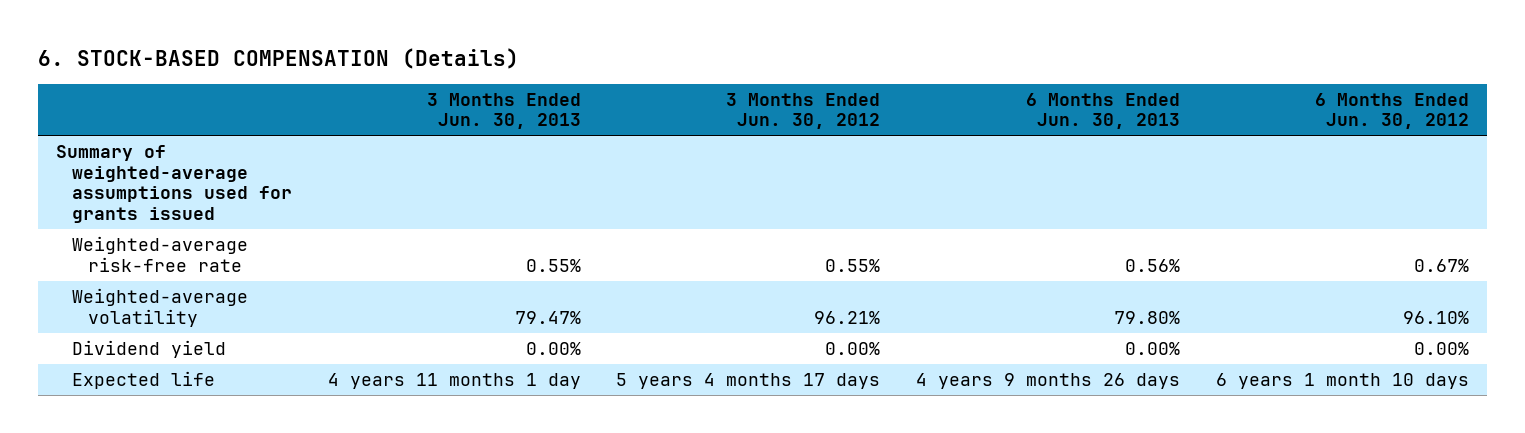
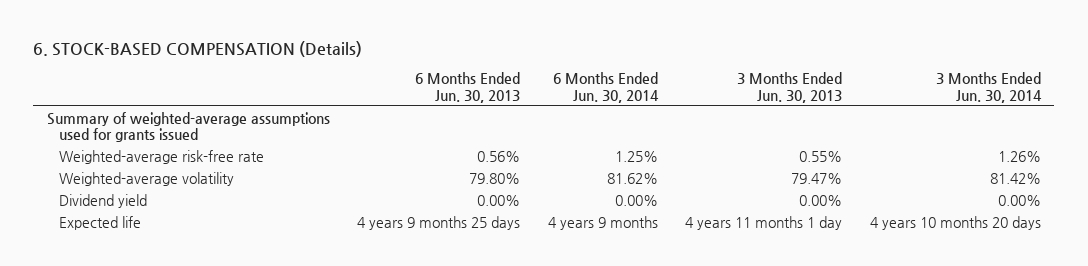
[726,92,881,130] 3 Months Ended Jun. 30, 2012 -> none
[1314,92,1469,130] 6 Months Ended Jun. 30, 2012 -> none
none -> [552,72,659,103] 6 Months Ended Jun. 30, 2014
none -> [935,72,1042,103] 3 Months Ended Jun. 30, 2014
[916,373,1181,390] 4 years 9 months 26 days -> [357,215,521,230] 4 years 9 months 25 days

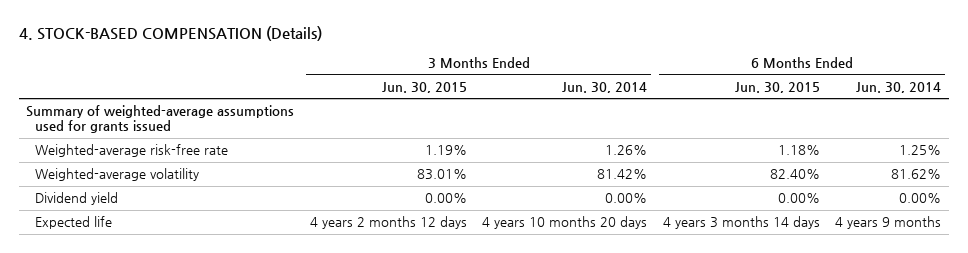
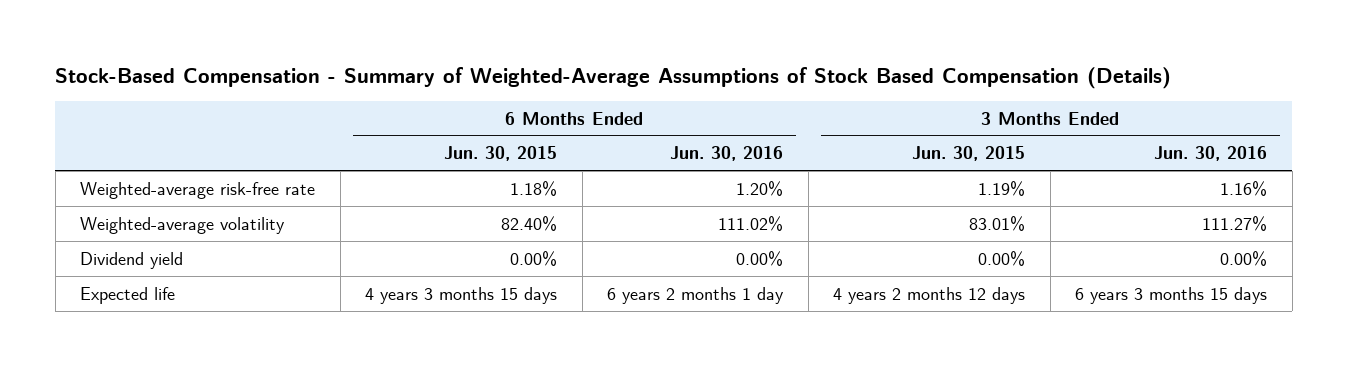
[18,26,322,42] 4. STOCK-BASED COMPENSATION (Details) -> [55,67,1172,90] Stock-Based Compensation - Summary of Weighted-Average Assumptions of Stock Based Compensation (Details)
[562,81,648,93] Jun. 30, 2014 -> none
[856,81,942,93] Jun. 30, 2014 -> none
none -> [670,146,784,162] Jun. 30, 2016
none -> [1154,146,1268,162] Jun. 30, 2016
[26,105,295,134] Summary of weighted-average assumptions used for grants issued -> none
[662,216,820,230] 4 years 3 months 14 days -> [365,286,558,304] 4 years 3 months 15 days

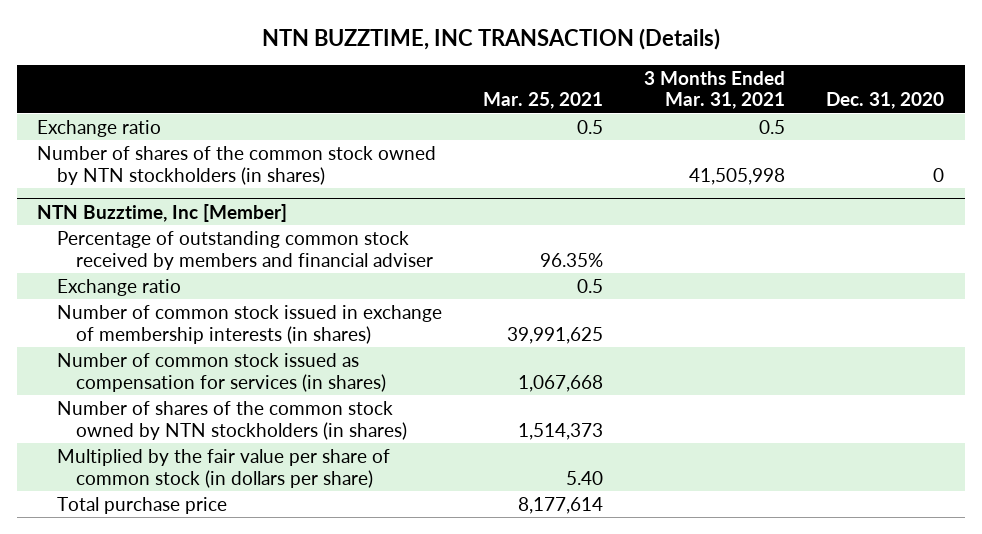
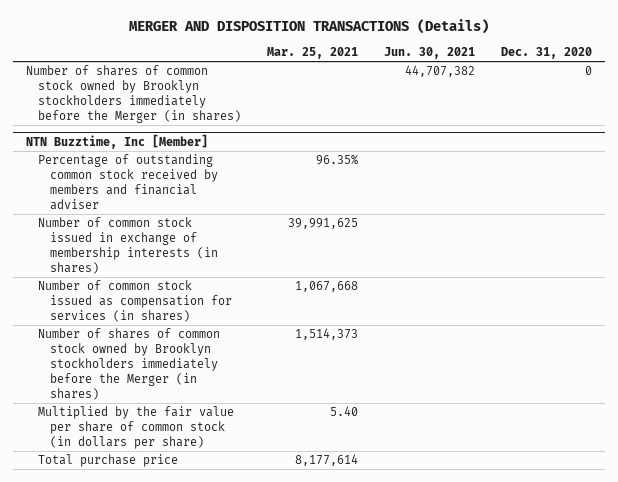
[261,28,720,51] NTN BUZZTIME, INC TRANSACTION (Details) -> [129,19,490,35] MERGER AND DISPOSITION TRANSACTIONS (Details)
[644,70,786,110] 3 Months Ended Mar. 31, 2021 -> none
none -> [384,46,476,59] Jun. 30, 2021
[37,119,162,137] Exchange ratio -> none
[37,145,437,185] Number of shares of the common stock owned by NTN stockholders (in shares) -> [26,65,241,123] Number of shares of common stock owned by Brooklyn stockholders immediately before the Merger (in shares)
[56,278,181,296] Exchange ratio -> none
[56,400,408,440] Number of shares of the common stock owned by NTN stockholders (in shares) -> [37,328,220,400] Number of shares of common stock owned by Brooklyn stockholders immediately before the Merger (in shares)

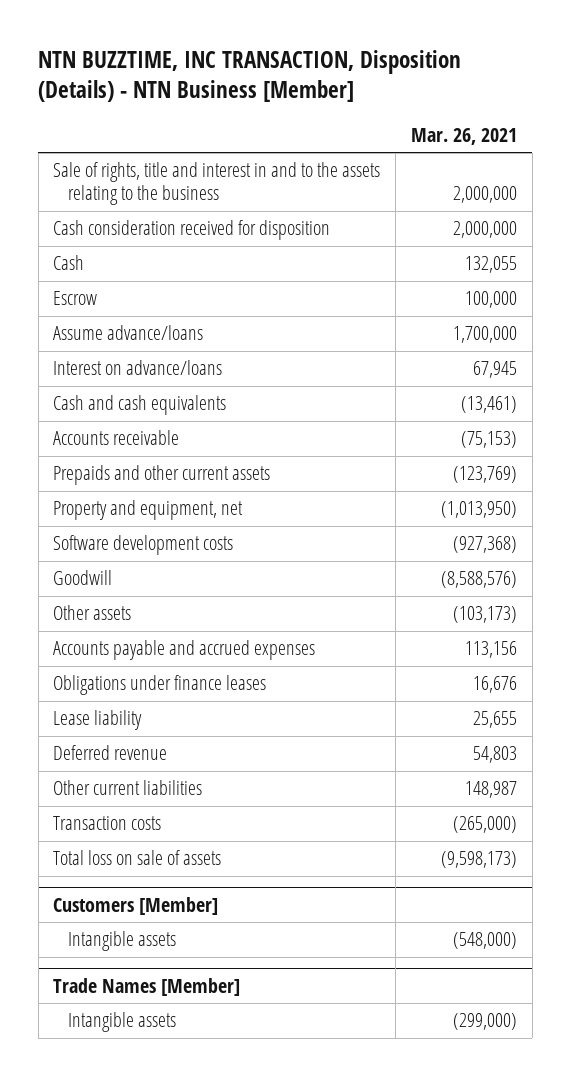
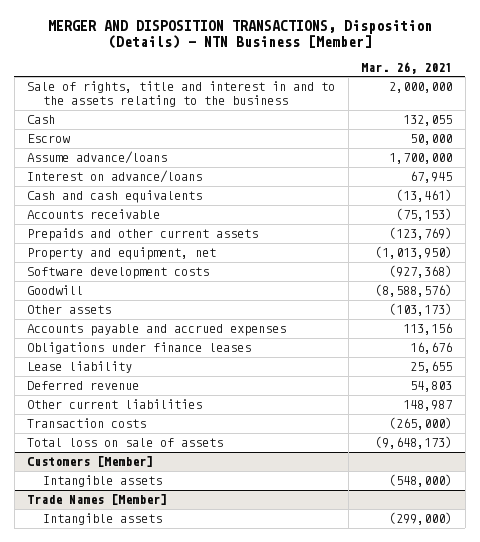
[38,50,462,103] NTN BUZZTIME, INC TRANSACTION, Disposition (Details) - NTN Business [Member] -> [47,19,432,49] MERGER AND DISPOSITION TRANSACTIONS, Disposition (Details) - NTN Business [Member]
[53,220,331,241] Cash consideration received for disposition -> none
[464,291,517,309] 100,000 -> [410,134,453,146] 50,000
[440,851,517,869] (9,598,173) -> [375,436,453,450] (9,648,173)

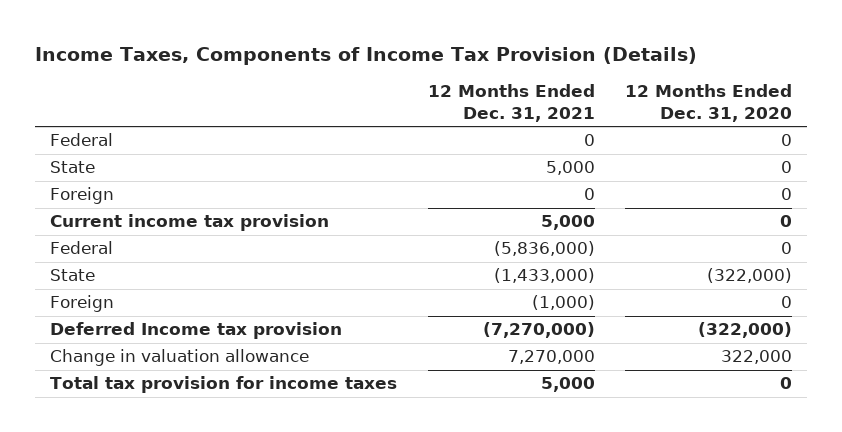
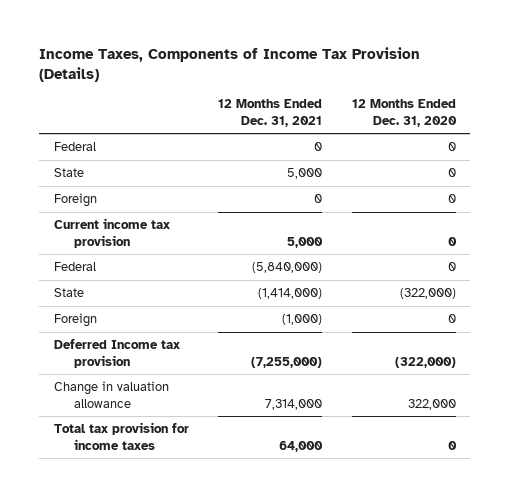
[493,241,595,257] (5,836,000) -> [252,262,323,274] (5,840,000)
[493,268,595,284] (1,433,000) -> [258,288,323,300] (1,414,000)
[482,322,595,339] (7,270,000) -> [251,356,323,368] (7,255,000)
[507,350,595,365] 7,270,000 -> [265,398,323,410] 7,314,000
[540,377,595,393] 5,000 -> [279,440,324,452] 64,000

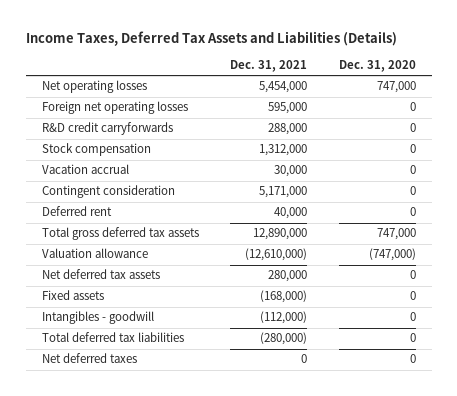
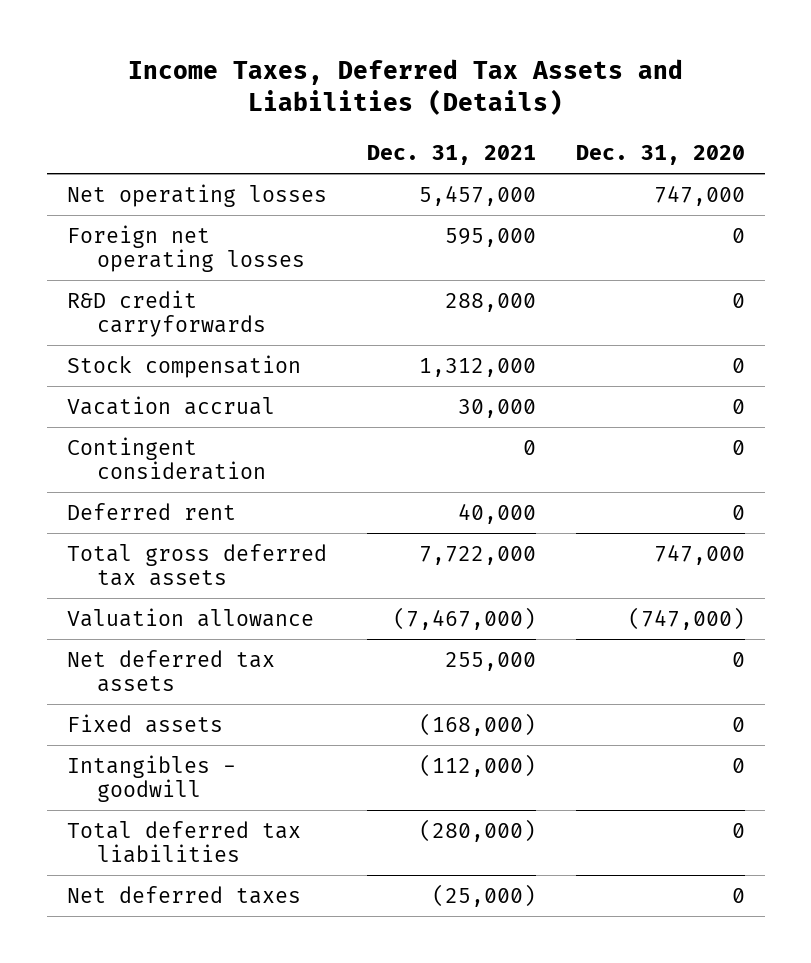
[259,81,308,94] 5,454,000 -> [418,184,536,206] 5,457,000
[259,186,308,199] 5,171,000 -> [522,439,536,455] 0
[253,228,308,241] 12,890,000 -> [418,545,536,565] 7,722,000
[245,248,308,262] (12,610,000) -> [392,606,536,630] (7,467,000)
[268,270,308,283] 280,000 -> [444,651,536,671] 255,000
[301,354,308,364] 0 -> [431,883,536,907] (25,000)

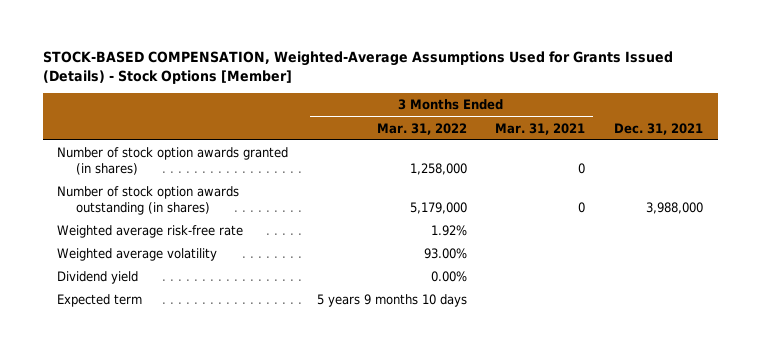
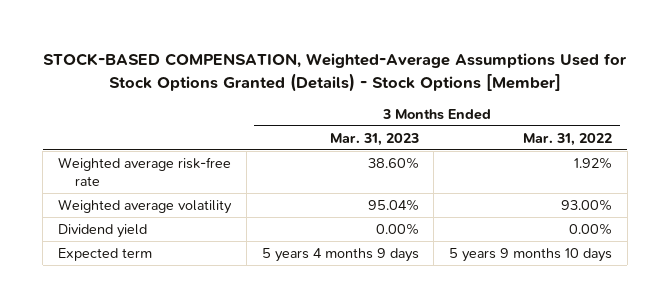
[42,50,673,84] STOCK-BASED COMPENSATION, Weighted-Average Assumptions Used for Grants Issued (Details) - Stock Options [Member] -> [43,53,628,92] STOCK-BASED COMPENSATION, Weighted-Average Assumptions Used for Stock Options Granted (Details) - Stock Options [Member]
[495,122,586,135] Mar. 31, 2021 -> none
[614,122,704,135] Dec. 31, 2021 -> none
none -> [329,132,419,146] Mar. 31, 2023
[57,147,289,175] Number of stock option awards granted (in shares) -> none
[57,186,240,215] Number of stock option awards outstanding (in shares) -> none

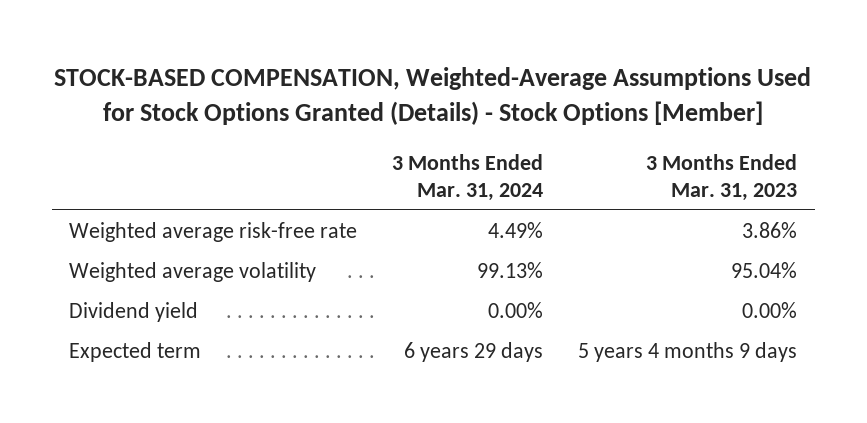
[523,132,613,146] Mar. 31, 2022 -> none
none -> [392,153,544,201] 3 Months Ended Mar. 31, 2024
[367,156,419,169] 38.60% -> [742,222,798,239] 3.86%

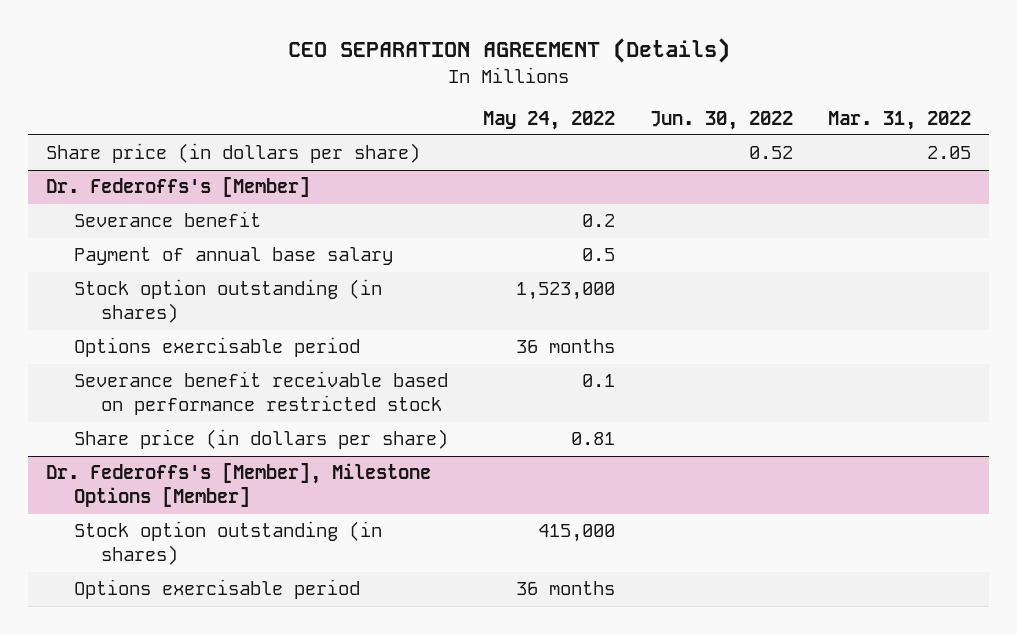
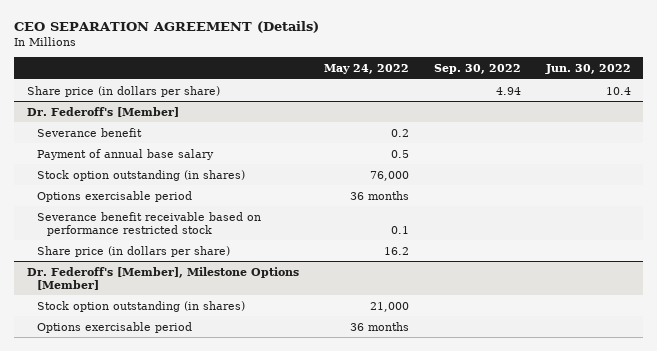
[828,110,972,130] Mar. 31, 2022 -> none
none -> [433,64,521,75] Sep. 30, 2022
[749,146,794,160] 0.52 -> [605,86,631,95] 10.4
[45,177,310,198] Dr. Federoffs's [Member] -> [26,106,179,117] Dr. Federoff's [Member]
[515,282,615,301] 1,523,000 -> [369,170,409,181] 76,000
[570,432,615,446] 0.81 -> [383,246,409,255] 16.2
[45,463,431,508] Dr. Federoffs's [Member], Milestone Options [Member] -> [26,266,299,290] Dr. Federoff's [Member], Milestone Options [Member]
[537,524,615,543] 415,000 -> [369,301,409,312] 21,000

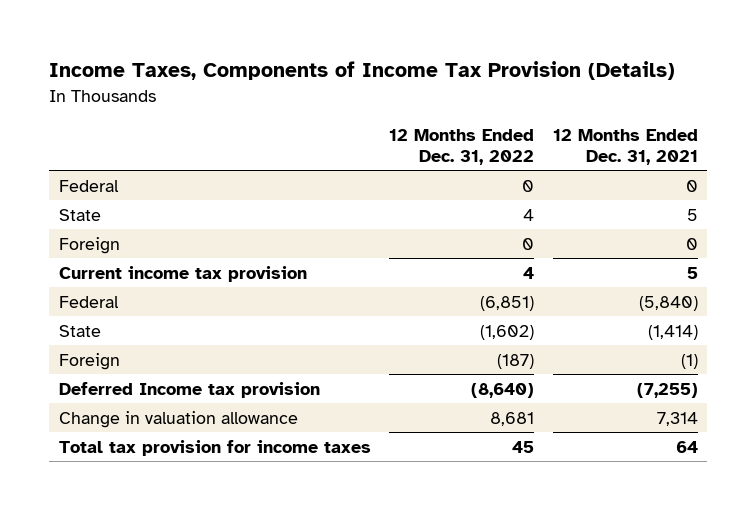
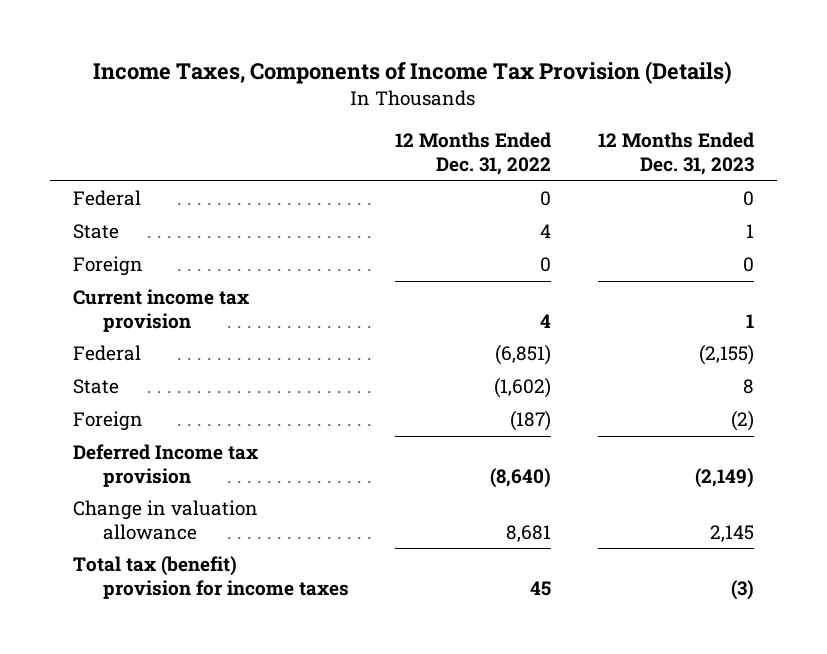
[552,128,698,166] 12 Months Ended Dec. 31, 2021 -> none
none -> [597,132,754,175] 12 Months Ended Dec. 31, 2023
[58,439,371,456] Total tax provision for income taxes -> [72,556,350,599] Total tax (benefit) provision for income taxes

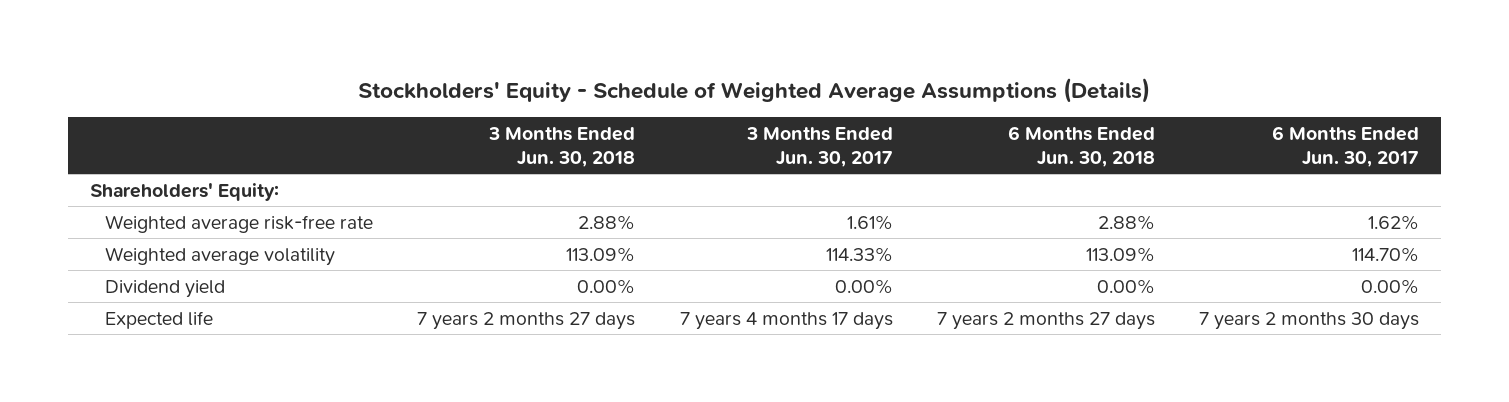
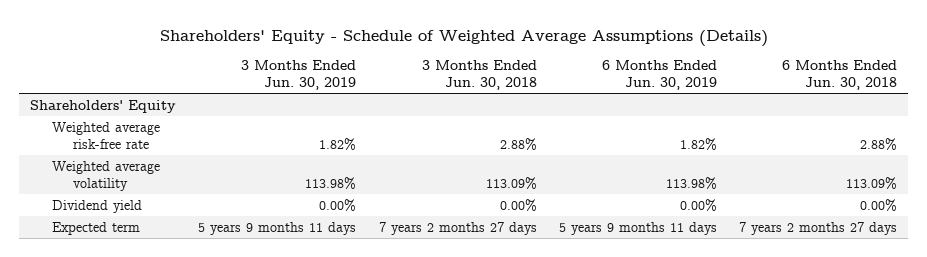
[358,77,1151,103] Stockholders' Equity - Schedule of Weighted Average Assumptions (Details) -> [159,29,768,47] Shareholders' Equity - Schedule of Weighted Average Assumptions (Details)
[745,127,893,167] 3 Months Ended Jun. 30, 2017 -> none
[1272,126,1420,167] 6 Months Ended Jun. 30, 2017 -> none
none -> [241,60,357,91] 3 Months Ended Jun. 30, 2019
none -> [601,60,717,91] 6 Months Ended Jun. 30, 2019
[89,182,279,201] Shareholders' Equity: -> [30,99,177,113] Shareholders' Equity
[105,310,214,329] Expected life -> [51,221,140,235] Expected term

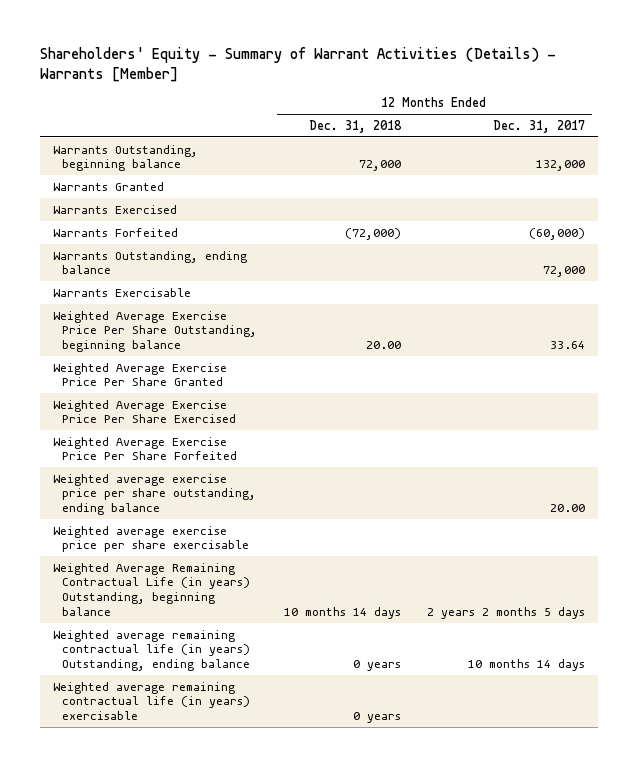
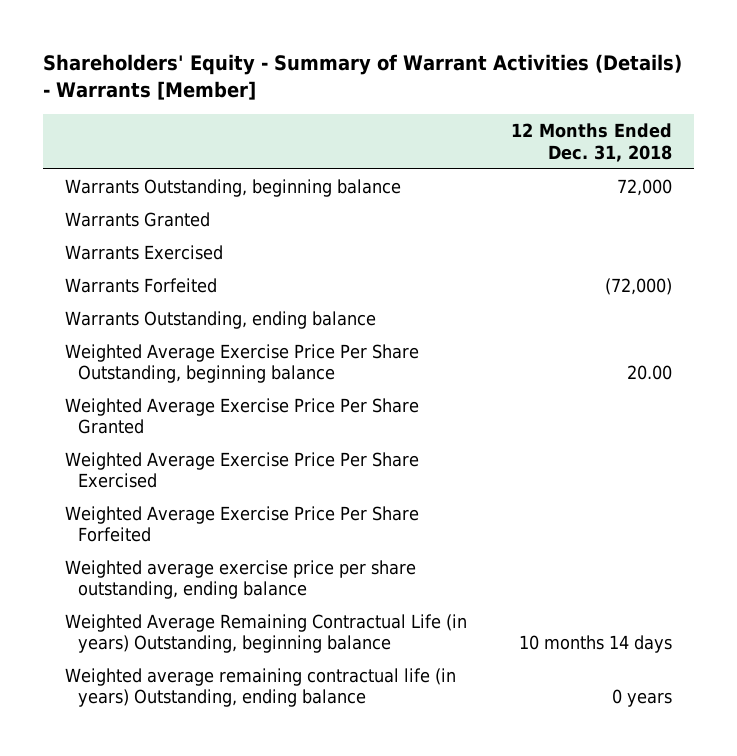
[493,119,586,133] Dec. 31, 2017 -> none
[52,287,191,297] Warrants Exercisable -> none
[52,525,250,553] Weighted average exercise price per share exercisable -> none
[52,681,251,721] Weighted average remaining contractual life (in years) exercisable -> none

